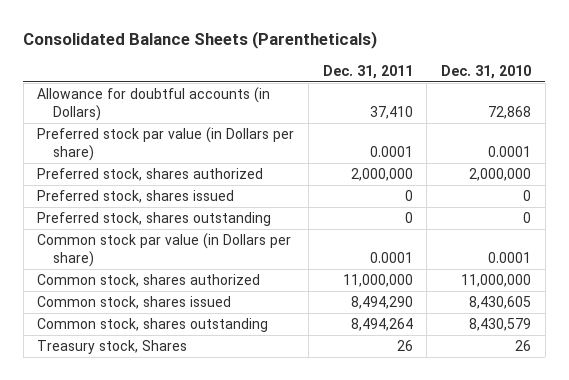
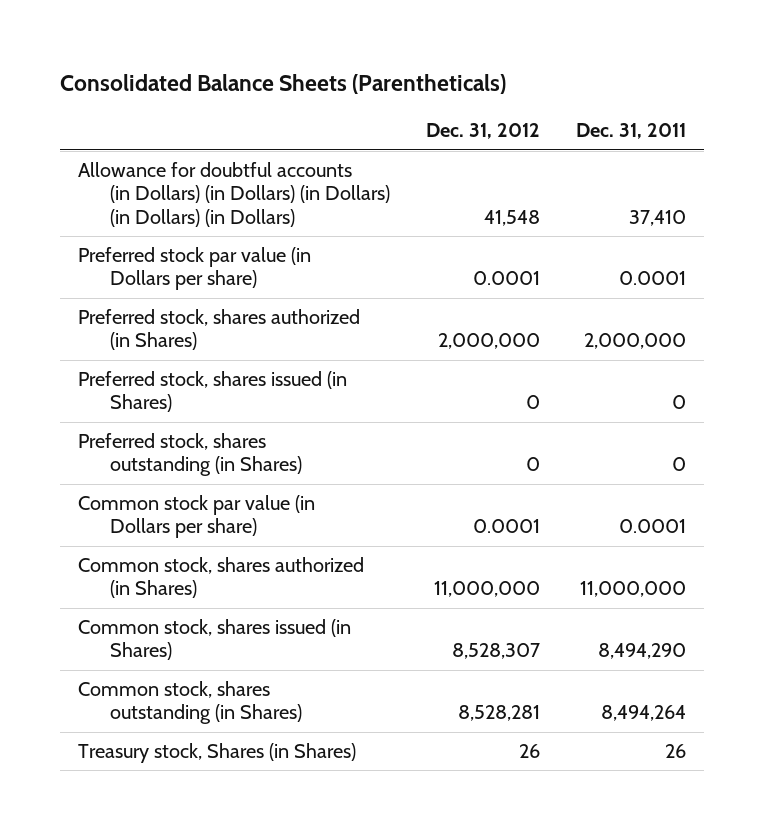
[441,64,532,79] Dec. 31, 2010 -> none
none -> [426,123,541,140] Dec. 31, 2012
[37,87,271,122] Allowance for doubtful accounts (in Dollars) -> [78,162,391,227] Allowance for doubtful accounts (in Dollars) (in Dollars) (in Dollars) (in Dollars) (in Dollars)
[37,168,264,182] Preferred stock, shares authorized -> [78,309,361,351] Preferred stock, shares authorized (in Shares)
[37,190,235,204] Preferred stock, shares issued -> [78,371,348,413] Preferred stock, shares issued (in Shares)
[37,212,272,227] Preferred stock, shares outstanding -> [78,433,303,477] Preferred stock, shares outstanding (in Shares)
[37,274,261,288] Common stock, shares authorized -> [78,557,365,599] Common stock, shares authorized (in Shares)
[37,296,232,310] Common stock, shares issued -> [78,619,352,661] Common stock, shares issued (in Shares)
[37,318,269,333] Common stock, shares outstanding -> [78,681,303,725] Common stock, shares outstanding (in Shares)
[37,340,188,355] Treasury stock, Shares -> [78,743,357,764] Treasury stock, Shares (in Shares)

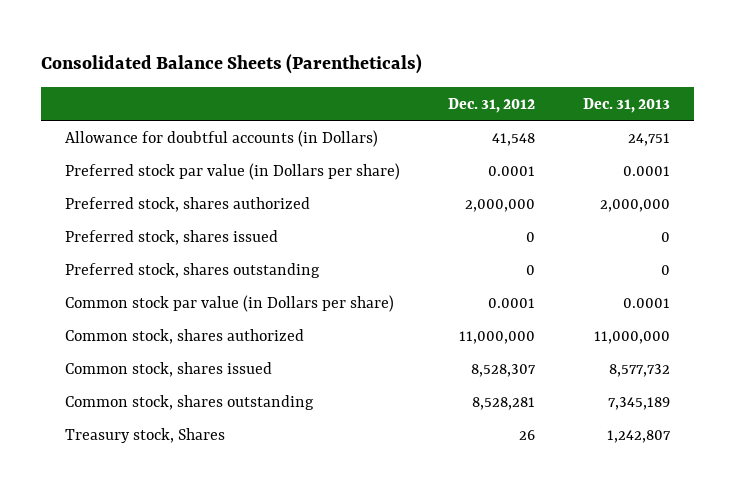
[576,123,687,140] Dec. 31, 2011 -> none
none -> [583,97,671,113] Dec. 31, 2013
[78,162,391,227] Allowance for doubtful accounts (in Dollars) (in Dollars) (in Dollars) (in Dollars) (in Dollars) -> [65,129,379,147] Allowance for doubtful accounts (in Dollars)
[78,309,361,351] Preferred stock, shares authorized (in Shares) -> [65,196,311,212] Preferred stock, shares authorized
[78,371,348,413] Preferred stock, shares issued (in Shares) -> [65,229,279,245] Preferred stock, shares issued
[78,433,303,477] Preferred stock, shares outstanding (in Shares) -> [65,262,321,278] Preferred stock, shares outstanding
[78,557,365,599] Common stock, shares authorized (in Shares) -> [65,328,305,344] Common stock, shares authorized
[78,619,352,661] Common stock, shares issued (in Shares) -> [65,361,273,377] Common stock, shares issued
[78,681,303,725] Common stock, shares outstanding (in Shares) -> [65,394,315,410] Common stock, shares outstanding
[78,743,357,764] Treasury stock, Shares (in Shares) -> [65,427,226,443] Treasury stock, Shares

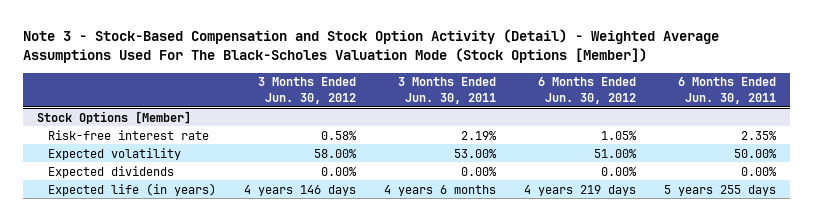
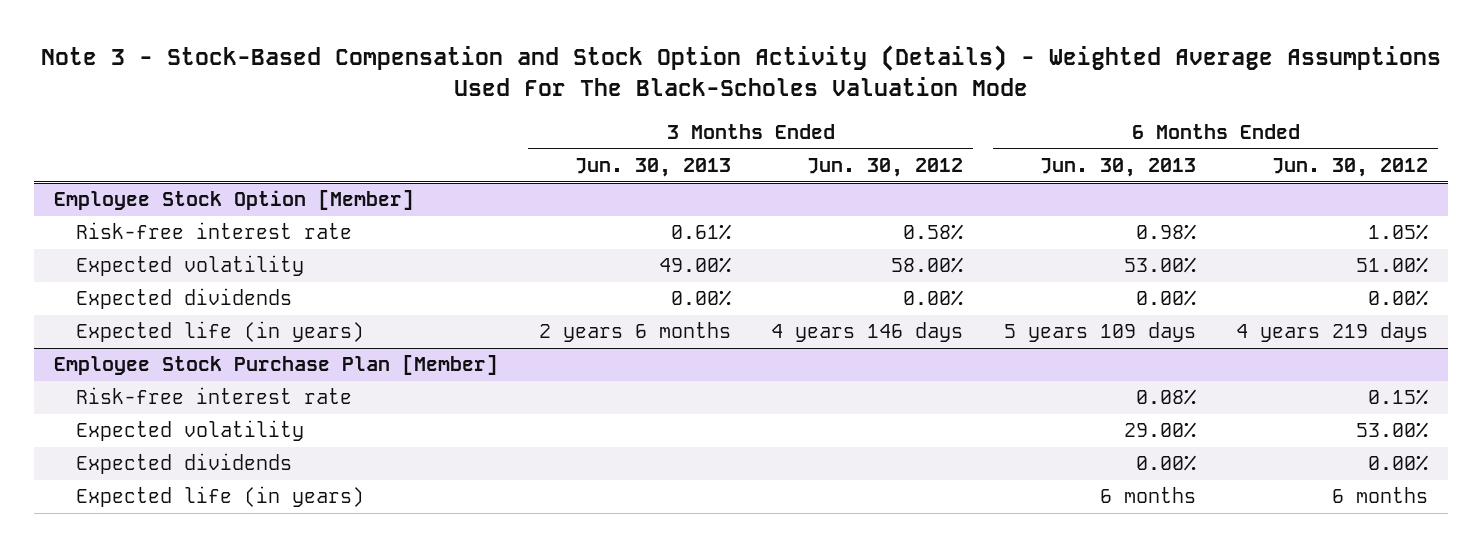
[22,29,719,64] Note 3 - Stock-Based Compensation and Stock Option Activity (Detail) - Weighted Average Assumptions Used For The Black-Scholes Valuation Mode (Stock Options [Member]) -> [41,44,1442,96] Note 3 - Stock-Based Compensation and Stock Option Activity (Details) - Weighted Average Assumptions Used For The Black-Scholes Valuation Mode
[397,77,496,104] 3 Months Ended Jun. 30, 2011 -> none
[678,77,777,104] 6 Months Ended Jun. 30, 2011 -> none
none -> [574,157,731,177] Jun. 30, 2013
none -> [1039,157,1196,177] Jun. 30, 2013
[36,110,191,124] Stock Options [Member] -> [53,190,414,211] Employee Stock Option [Member]
none -> [53,355,498,376] Employee Stock Purchase Plan [Member]
none -> [76,387,353,405] Risk-free interest rate
none -> [76,420,305,442] Expected volatility
none -> [76,453,293,475] Expected dividends
none -> [76,486,365,508] Expected life (in years)

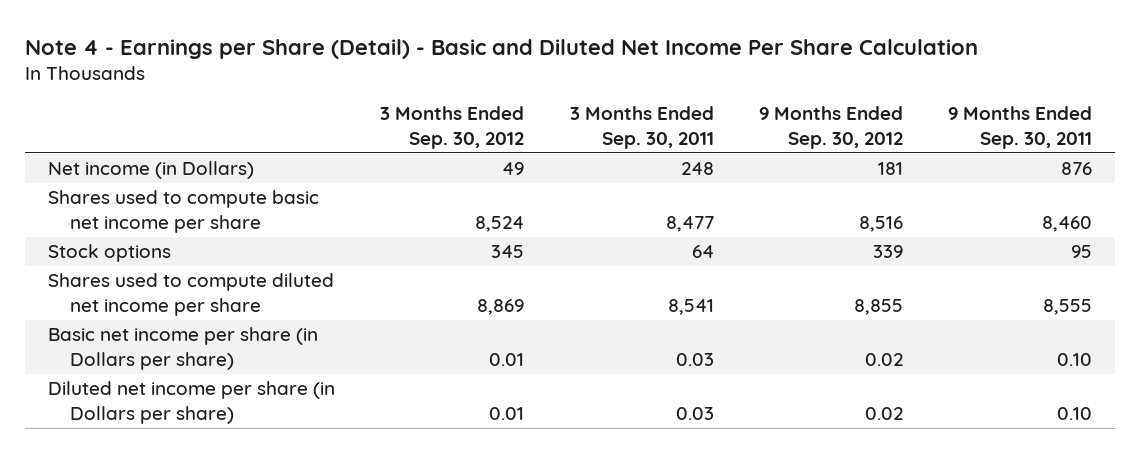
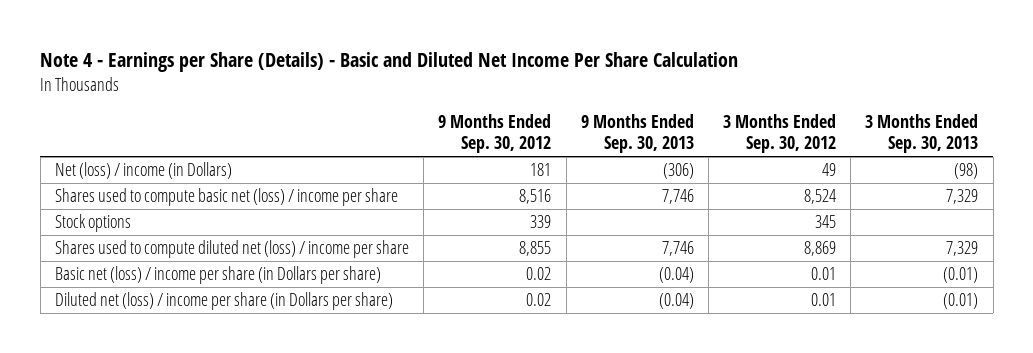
[25,38,979,59] Note 4 - Earnings per Share (Detail) - Basic and Diluted Net Income Per Share Calculation -> [40,52,739,73] Note 4 - Earnings per Share (Details) - Basic and Diluted Net Income Per Share Calculation
[569,106,714,150] 3 Months Ended Sep. 30, 2011 -> none
[948,106,1093,150] 9 Months Ended Sep. 30, 2011 -> none
none -> [580,113,694,154] 9 Months Ended Sep. 30, 2013
none -> [865,113,979,154] 3 Months Ended Sep. 30, 2013
[47,161,254,180] Net income (in Dollars) -> [54,162,232,180] Net (loss) / income (in Dollars)
[47,190,319,233] Shares used to compute basic net income per share -> [54,188,398,207] Shares used to compute basic net (loss) / income per share
[47,273,334,316] Shares used to compute diluted net income per share -> [54,240,409,259] Shares used to compute diluted net (loss) / income per share
[47,327,318,370] Basic net income per share (in Dollars per share) -> [54,266,381,285] Basic net (loss) / income per share (in Dollars per share)
[47,381,335,424] Diluted net income per share (in Dollars per share) -> [54,292,393,311] Diluted net (loss) / income per share (in Dollars per share)

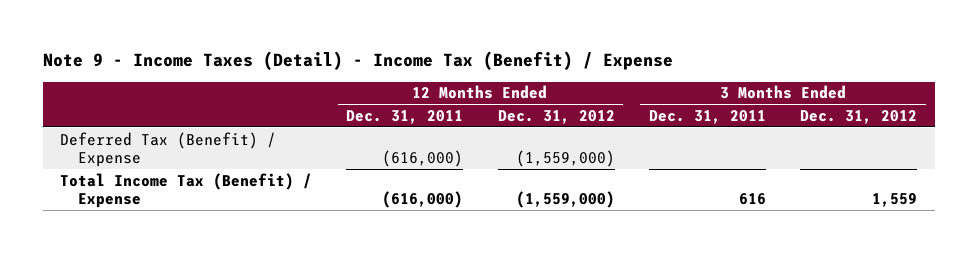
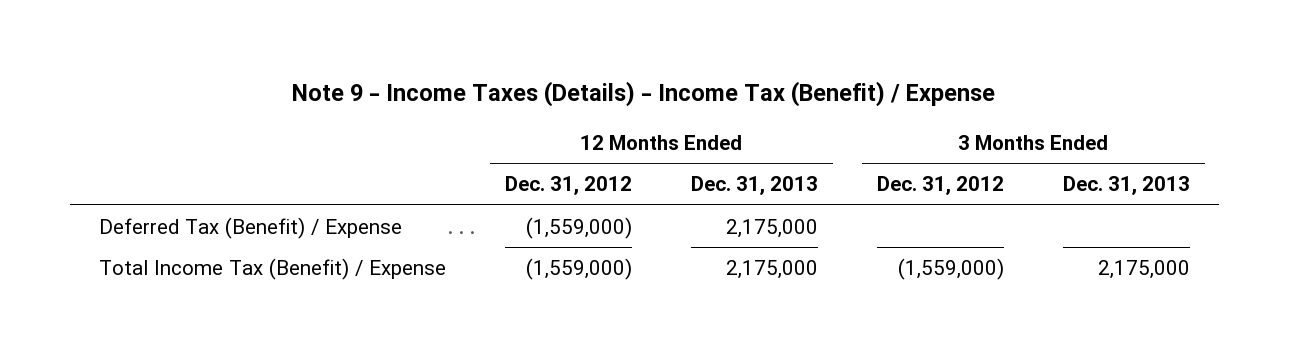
[42,51,673,71] Note 9 - Income Taxes (Detail) - Income Tax (Benefit) / Expense -> [292,81,996,108] Note 9 - Income Taxes (Details) - Income Tax (Benefit) / Expense
[346,109,464,124] Dec. 31, 2011 -> none
[649,109,767,124] Dec. 31, 2011 -> none
none -> [690,176,818,196] Dec. 31, 2013
none -> [1062,176,1190,196] Dec. 31, 2013
[872,192,918,207] 1,559 -> [897,257,1004,280] (1,559,000)

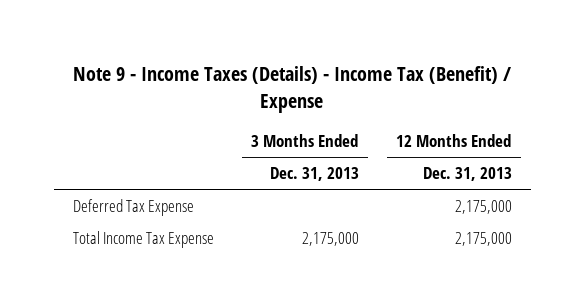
[504,176,632,196] Dec. 31, 2012 -> none
[876,176,1004,196] Dec. 31, 2012 -> none
[99,216,403,239] Deferred Tax (Benefit) / Expense -> [73,199,195,217] Deferred Tax Expense
[99,257,447,280] Total Income Tax (Benefit) / Expense -> [73,231,215,249] Total Income Tax Expense

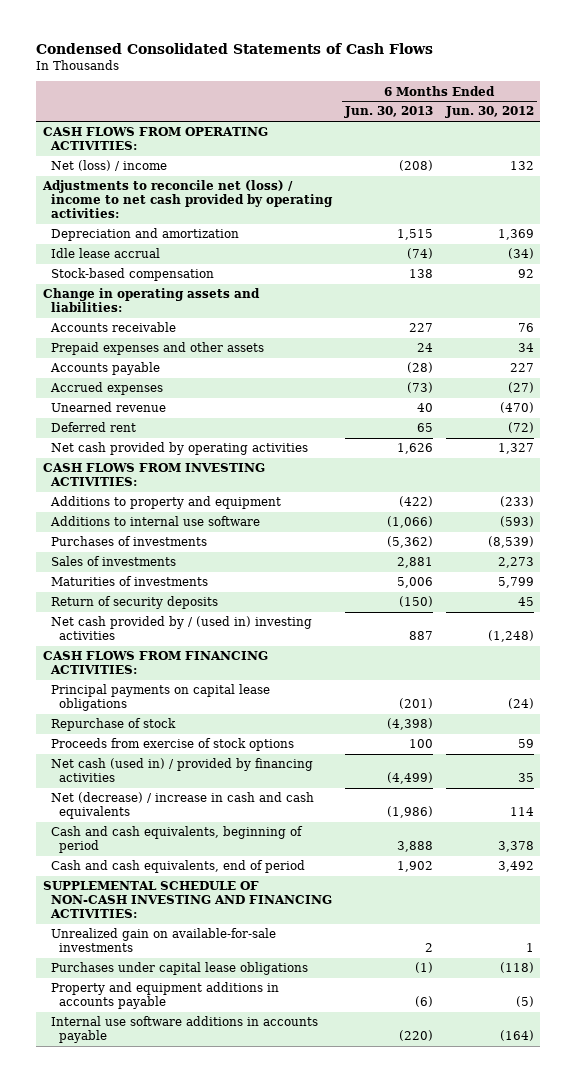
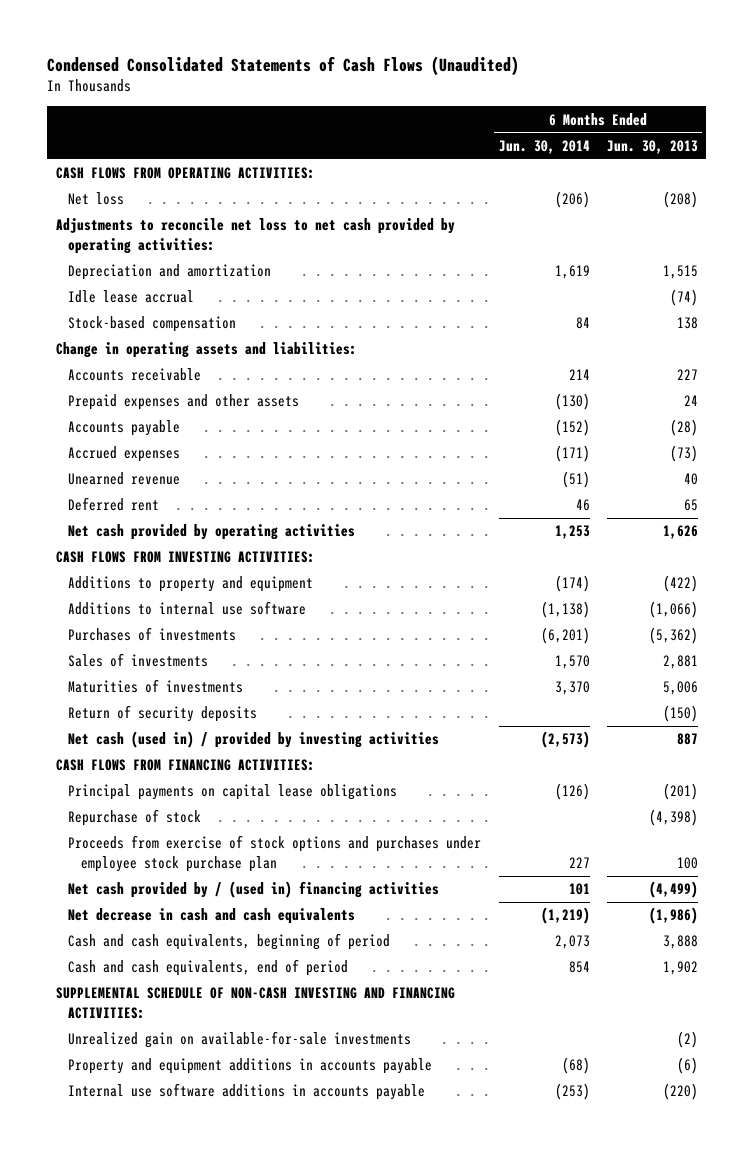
[36,43,434,55] Condensed Consolidated Statements of Cash Flows -> [47,55,520,76] Condensed Consolidated Statements of Cash Flows (Unaudited)
[444,106,534,119] Jun. 30, 2012 -> none
none -> [498,139,590,154] Jun. 30, 2014
[51,160,168,172] Net (loss) / income -> [68,192,125,206] Net loss
[41,180,334,218] Adjustments to reconcile net (loss) / income to net cash provided by operating activities: -> [55,218,455,254] Adjustments to reconcile net loss to net cash provided by operating activities:
[51,616,313,641] Net cash provided by / (used in) investing activities -> [68,731,440,749] Net cash (used in) / provided by investing activities
[51,738,295,752] Proceeds from exercise of stock options -> [68,835,482,872] Proceeds from exercise of stock options and purchases under employee stock purchase plan
[51,758,314,783] Net cash (used in) / provided by financing activities -> [68,881,440,899] Net cash provided by / (used in) financing activities
[51,792,315,820] Net (decrease) / increase in cash and cash equivalents -> [68,908,356,925] Net decrease in cash and cash equivalents
[51,962,309,976] Purchases under capital lease obligations -> none
[425,943,434,953] 2 -> [676,1031,698,1049] (2)

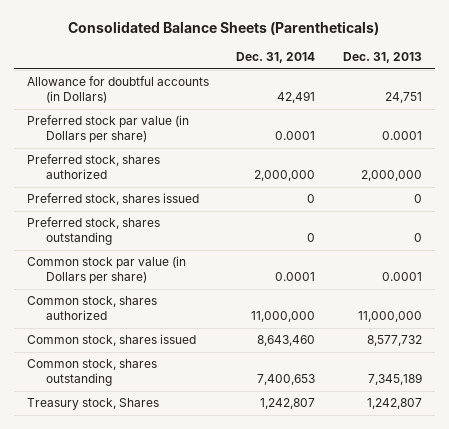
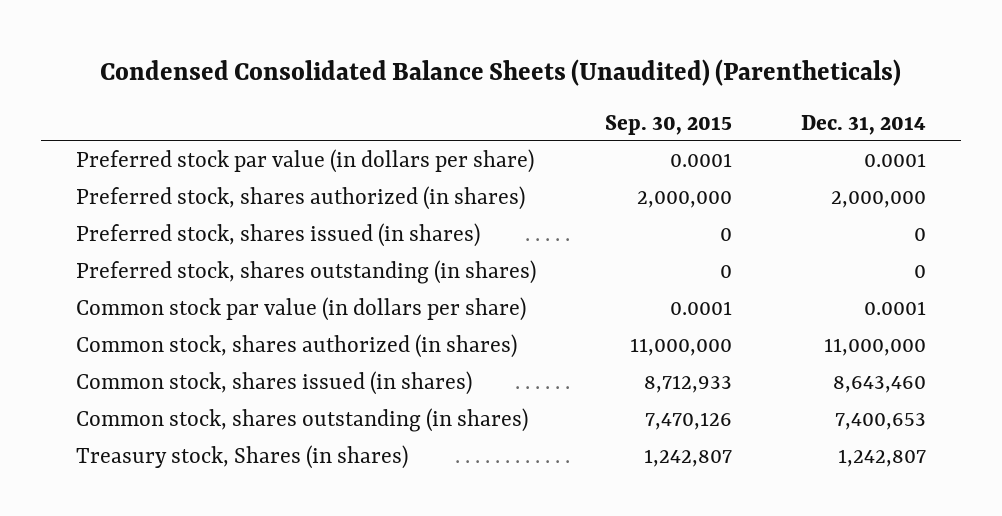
[68,20,380,35] Consolidated Balance Sheets (Parentheticals) -> [99,58,901,86] Condensed Consolidated Balance Sheets (Unaudited) (Parentheticals)
[342,52,422,64] Dec. 31, 2013 -> none
none -> [604,114,732,135] Sep. 30, 2015
[27,76,210,104] Allowance for doubtful accounts (in Dollars) -> none
[27,115,190,144] Preferred stock par value (in Dollars per share) -> [75,149,534,174] Preferred stock par value (in dollars per share)
[27,154,161,180] Preferred stock, shares authorized -> [75,186,525,211] Preferred stock, shares authorized (in shares)
[27,193,200,206] Preferred stock, shares issued -> [75,223,480,248] Preferred stock, shares issued (in shares)
[27,217,161,246] Preferred stock, shares outstanding -> [75,260,536,285] Preferred stock, shares outstanding (in shares)
[27,256,187,285] Common stock par value (in Dollars per share) -> [75,297,526,322] Common stock par value (in dollars per share)
[27,296,158,321] Common stock, shares authorized -> [75,334,517,359] Common stock, shares authorized (in shares)
[27,334,197,347] Common stock, shares issued -> [75,371,472,396] Common stock, shares issued (in shares)
[27,359,158,387] Common stock, shares outstanding -> [75,408,528,433] Common stock, shares outstanding (in shares)
[27,398,160,411] Treasury stock, Shares -> [75,445,408,470] Treasury stock, Shares (in shares)

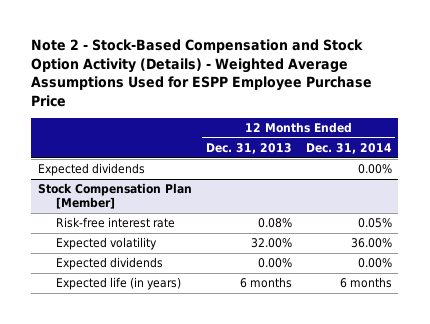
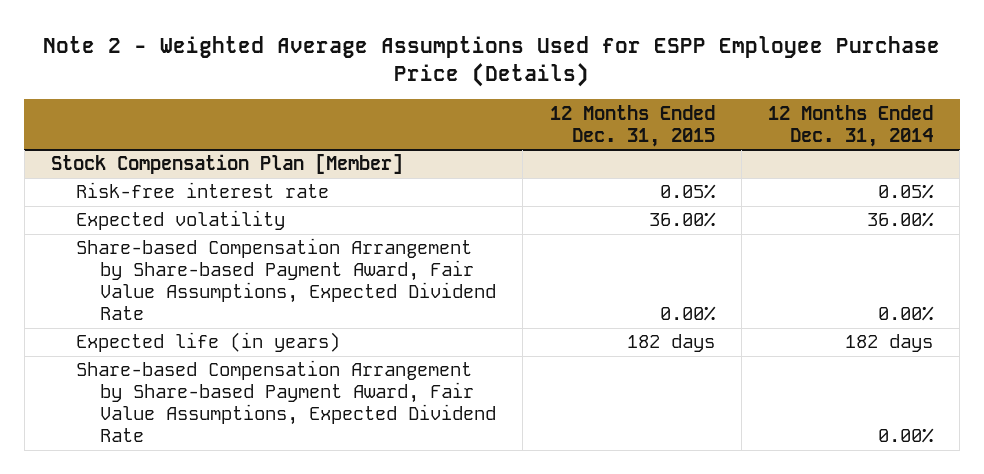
[31,39,373,107] Note 2 - Stock-Based Compensation and Stock Option Activity (Details) - Weighted Average Assumptions Used for ESPP Employee Purchase Price -> [43,35,941,88] Note 2 - Weighted Average Assumptions Used for ESPP Employee Purchase Price (Details)
[205,143,292,155] Dec. 31, 2013 -> none
none -> [549,104,715,147] 12 Months Ended Dec. 31, 2015
[38,163,146,177] Expected dividends -> none
[55,257,163,271] Expected dividends -> [75,238,497,321] Share-based Compensation Arrangement by Share-based Payment Award, Fair Value Assumptions, Expected Dividend Rate
[339,277,392,289] 6 months -> [845,334,934,353] 182 days
none -> [75,360,497,443] Share-based Compensation Arrangement by Share-based Payment Award, Fair Value Assumptions, Expected Dividend Rate

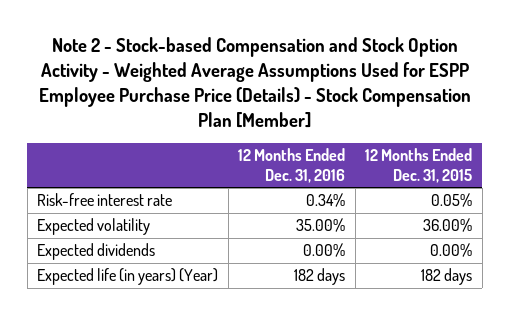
[43,35,941,88] Note 2 - Weighted Average Assumptions Used for ESPP Employee Purchase Price (Details) -> [38,37,471,128] Note 2 - Stock-based Compensation and Stock Option Activity - Weighted Average Assumptions Used for ESPP Employee Purchase Price (Details) - Stock Compensation Plan [Member]
[768,104,934,147] 12 Months Ended Dec. 31, 2014 -> none
none -> [238,147,346,183] 12 Months Ended Dec. 31, 2016
[51,154,404,175] Stock Compensation Plan [Member] -> none
[75,360,497,443] Share-based Compensation Arrangement by Share-based Payment Award, Fair Value Assumptions, Expected Dividend Rate -> none
[75,238,497,321] Share-based Compensation Arrangement by Share-based Payment Award, Fair Value Assumptions, Expected Dividend Rate -> [37,243,156,261] Expected dividends
[75,332,340,353] Expected life (in years) -> [37,268,219,286] Expected life (in years) (Year)

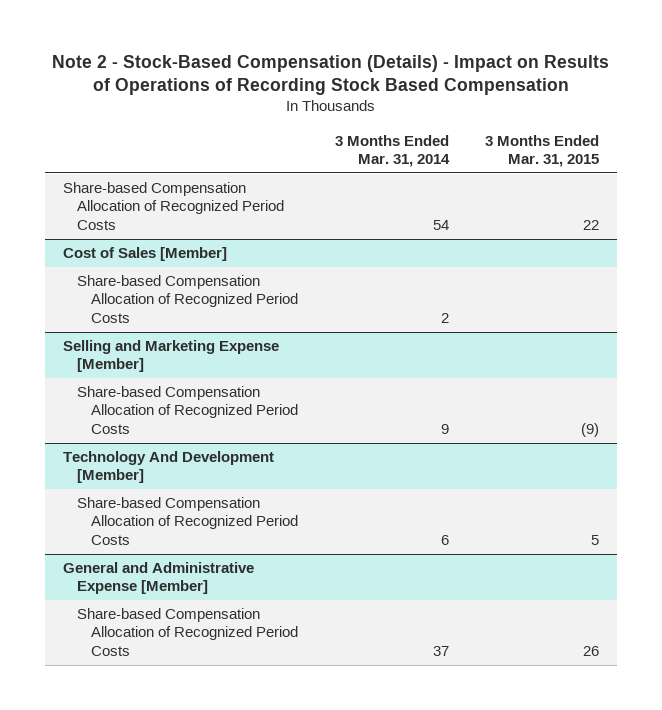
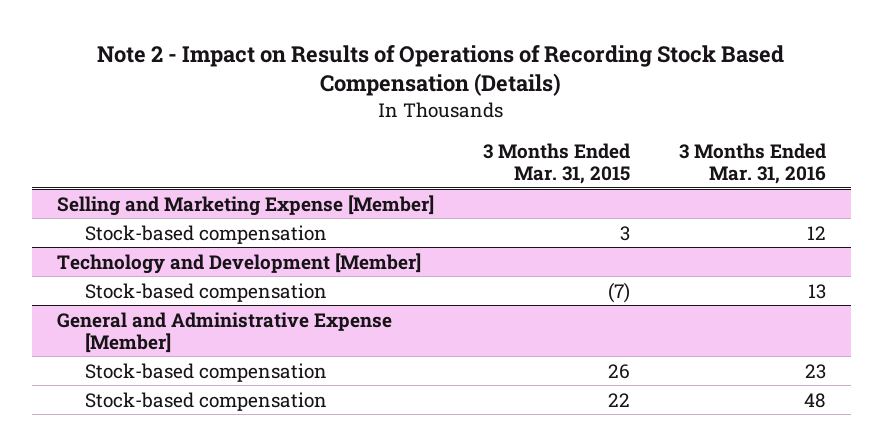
[51,54,609,96] Note 2 - Stock-Based Compensation (Details) - Impact on Results of Operations of Recording Stock Based Compensation -> [97,44,785,97] Note 2 - Impact on Results of Operations of Recording Stock Based Compensation (Details)
[334,134,450,167] 3 Months Ended Mar. 31, 2014 -> none
none -> [678,142,826,185] 3 Months Ended Mar. 31, 2016
[62,182,285,230] Share-based Compensation Allocation of Recognized Period Costs -> none
[62,247,227,262] Cost of Sales [Member] -> none
[77,275,299,323] Share-based Compensation Allocation of Recognized Period Costs -> none
[77,386,299,434] Share-based Compensation Allocation of Recognized Period Costs -> [85,224,328,244] Stock-based compensation
[580,422,599,437] (9) -> [619,225,630,241] 3
[62,451,274,484] Technology And Development [Member] -> [56,252,421,274] Technology and Development [Member]
[77,497,299,545] Share-based Compensation Allocation of Recognized Period Costs -> [85,282,328,302] Stock-based compensation
[590,534,599,545] 5 -> [607,281,630,303] (7)
[77,608,299,656] Share-based Compensation Allocation of Recognized Period Costs -> [85,362,328,382] Stock-based compensation
none -> [85,391,328,411] Stock-based compensation

